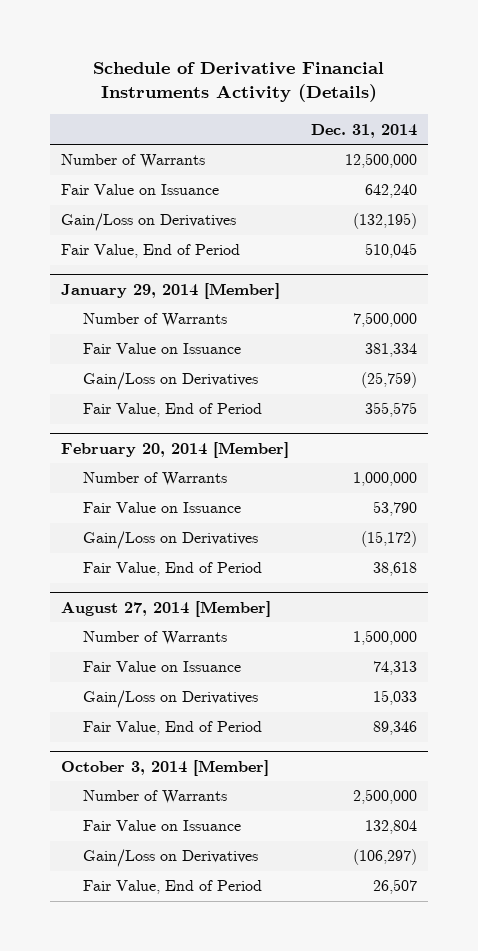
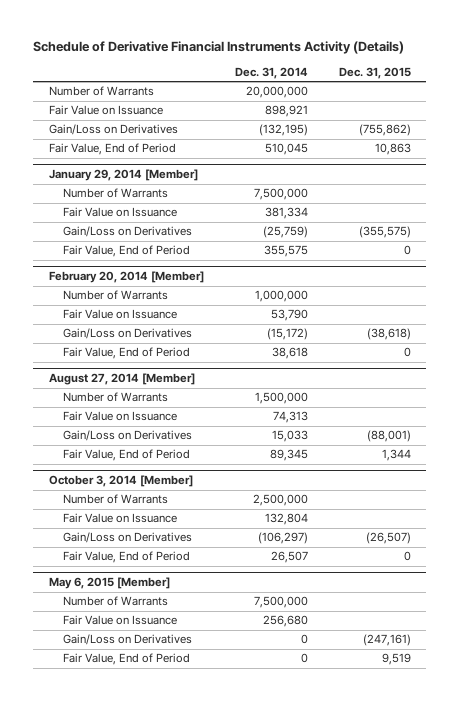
none -> [338,67,411,80] Dec. 31, 2015
[344,153,417,169] 12,500,000 -> [245,86,308,99] 20,000,000
[364,184,417,199] 642,240 -> [264,105,308,118] 898,921
[372,721,417,736] 89,346 -> [269,449,308,462] 89,345
none -> [48,577,170,590] May 6, 2015 [Member]
none -> [63,596,169,607] Number of Warrants
none -> [63,615,178,626] Fair Value on Issuance
none -> [63,634,193,646] Gain/Loss on Derivatives
none -> [63,653,191,666] Fair Value, End of Period

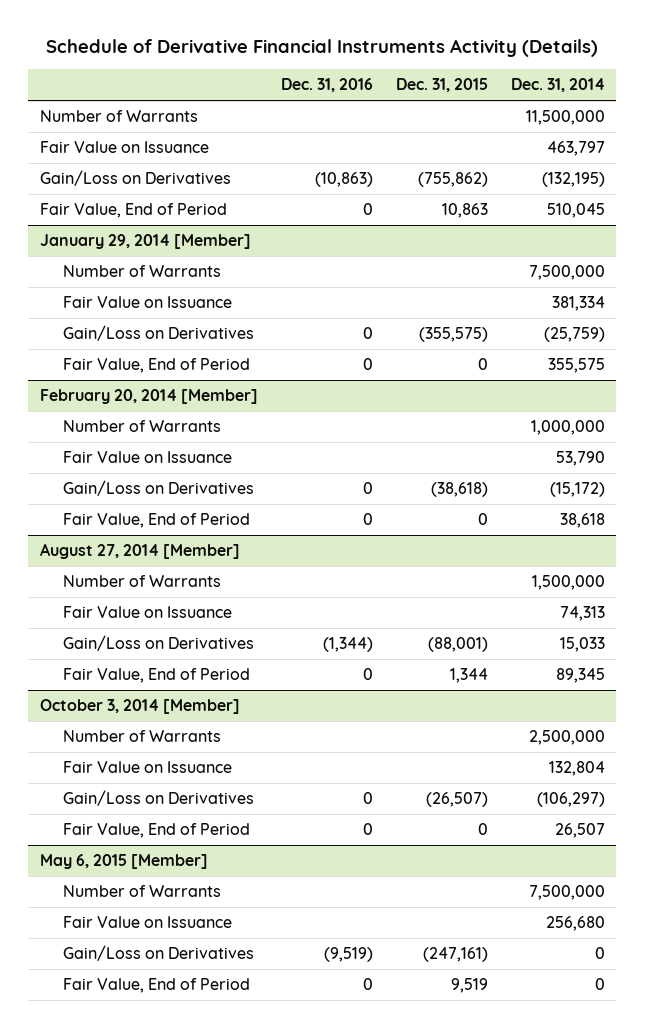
none -> [280,78,373,93] Dec. 31, 2016
[245,86,308,99] 20,000,000 -> [525,110,605,126] 11,500,000
[264,105,308,118] 898,921 -> [546,141,605,157] 463,797

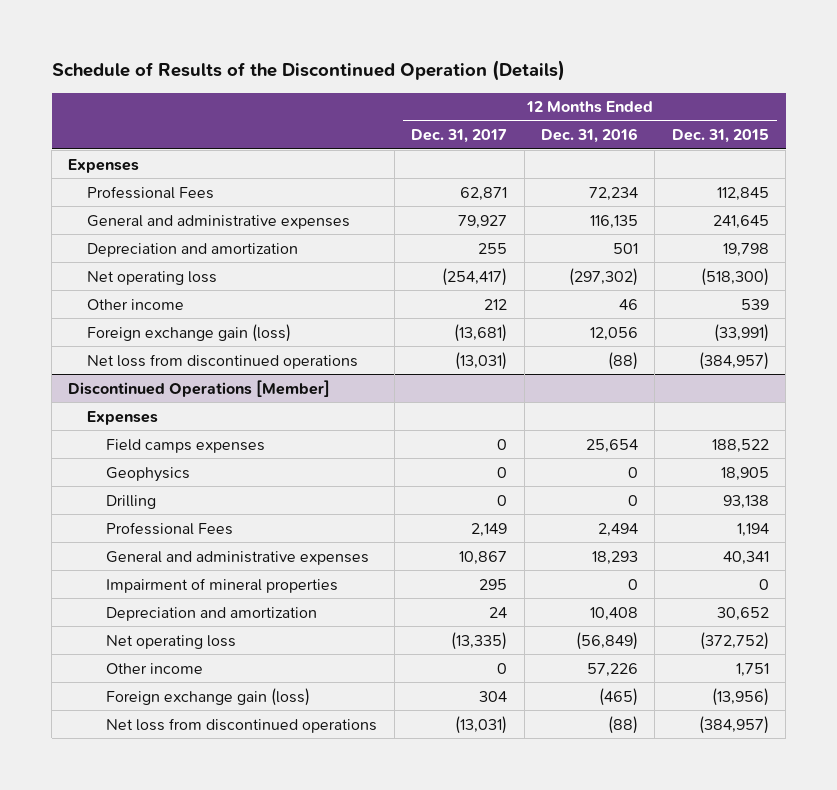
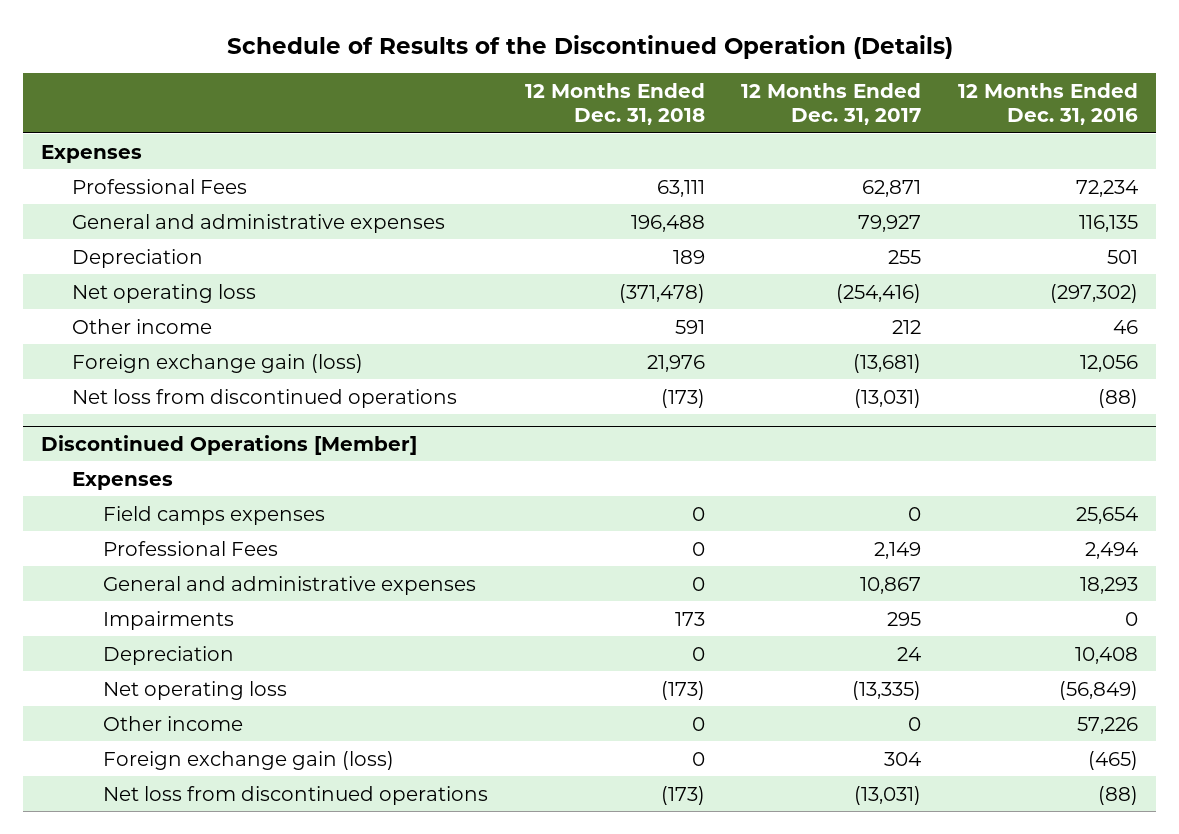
[671,129,769,144] Dec. 31, 2015 -> none
none -> [524,82,705,126] 12 Months Ended Dec. 31, 2018
[87,242,299,257] Depreciation and amortization -> [72,248,204,268] Depreciation
[442,267,508,286] (254,417) -> [836,283,922,303] (254,416)
[106,466,191,482] Geophysics -> none
[106,494,157,509] Drilling -> none
[106,577,339,593] Impairment of mineral properties -> [103,610,235,630] Impairments
[106,606,318,621] Depreciation and amortization -> [103,645,235,665] Depreciation

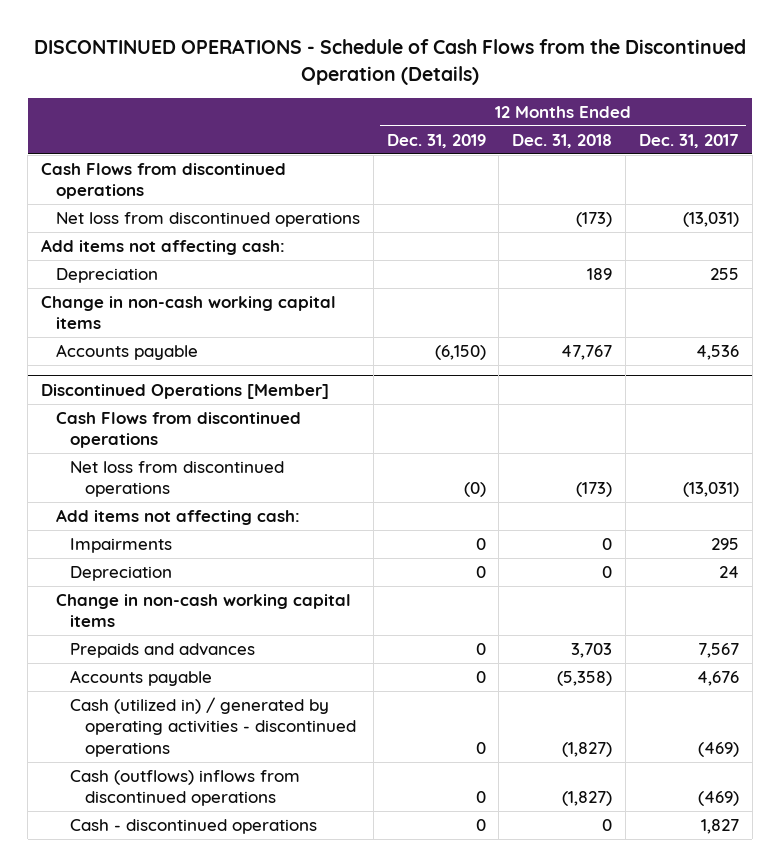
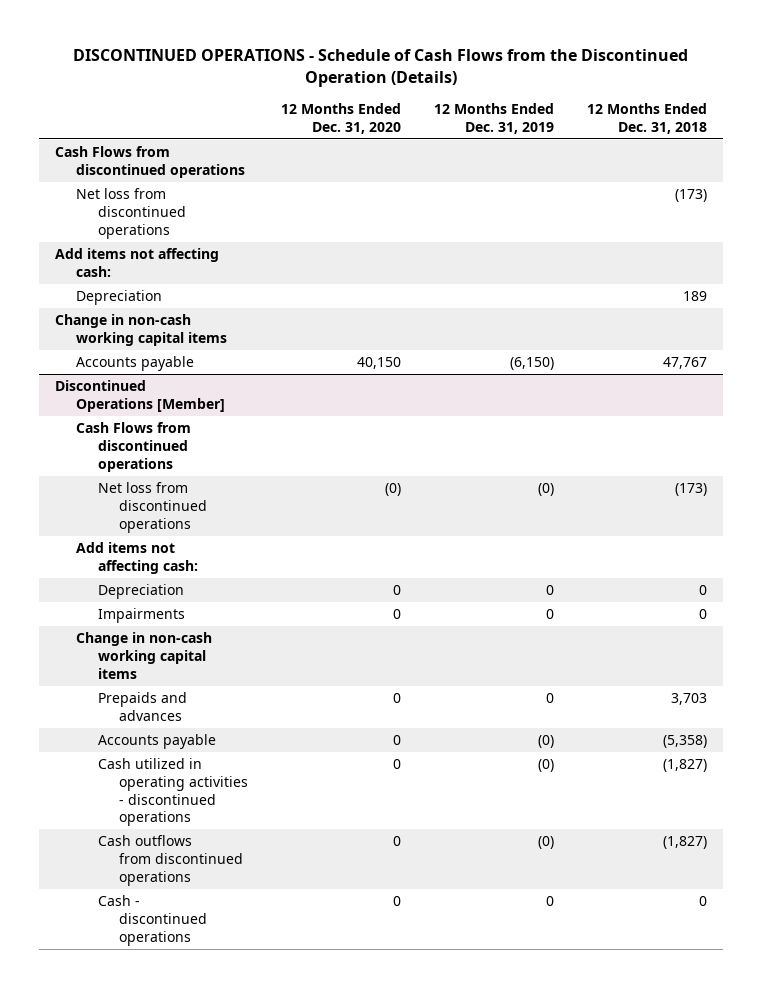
[638,133,739,148] Dec. 31, 2017 -> none
none -> [280,102,401,134] 12 Months Ended Dec. 31, 2020
[70,538,173,554] Impairments -> [97,608,185,624] Impairments
[475,671,486,684] 0 -> [537,735,554,749] (0)
[70,697,356,757] Cash (utilized in) / generated by operating activities - discontinued operations -> [97,758,249,827] Cash utilized in operating activities - discontinued operations
[475,741,486,754] 0 -> [537,759,554,773] (0)
[70,770,301,807] Cash (outflows) inflows from discontinued operations -> [97,835,244,886] Cash outflows from discontinued operations
[475,791,486,804] 0 -> [537,836,554,850] (0)

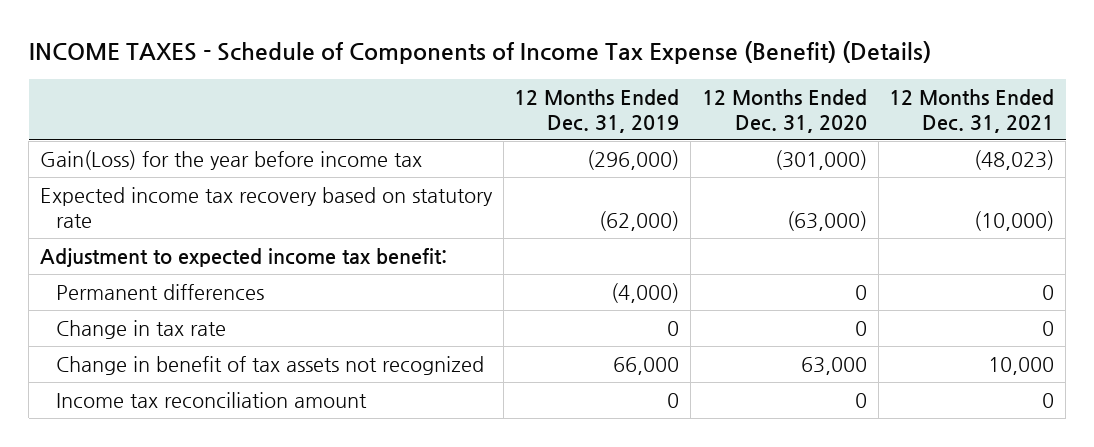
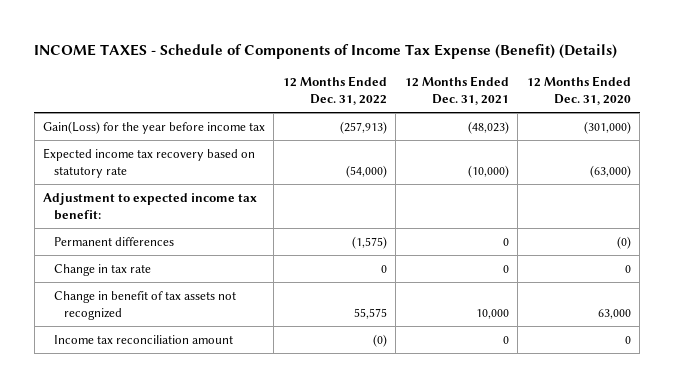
[514,88,680,133] 12 Months Ended Dec. 31, 2019 -> none
none -> [282,75,387,105] 12 Months Ended Dec. 31, 2022
[854,284,867,300] 0 -> [616,235,631,249] (0)

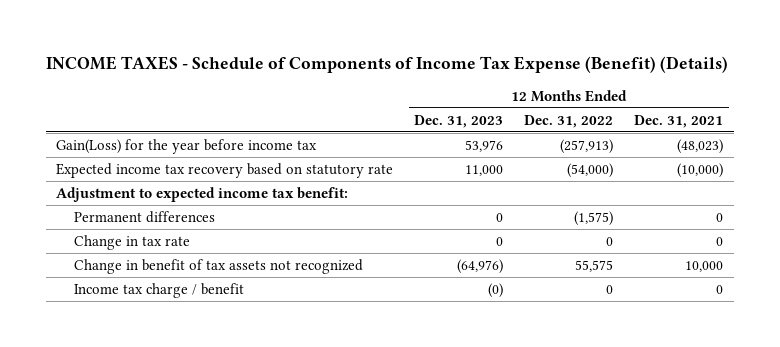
[526,75,631,105] 12 Months Ended Dec. 31, 2020 -> none
none -> [414,114,504,128] Dec. 31, 2023
[53,334,233,344] Income tax reconciliation amount -> [73,282,244,298] Income tax charge / benefit
[372,333,387,347] (0) -> [606,284,614,294] 0

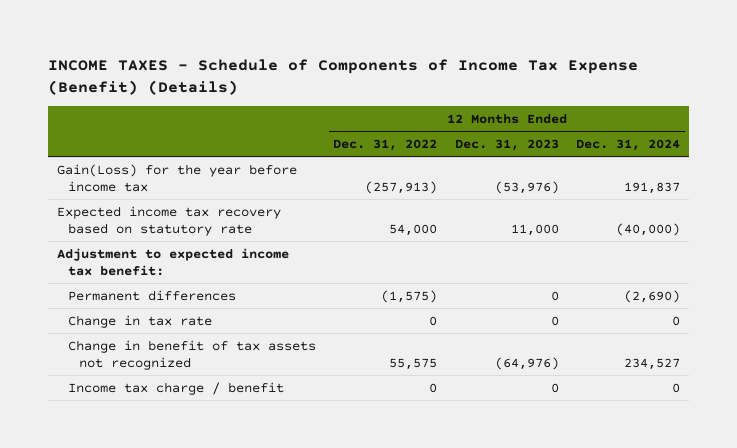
[634,114,724,128] Dec. 31, 2021 -> none
none -> [576,139,681,152] Dec. 31, 2024
[465,139,504,152] 53,976 -> [494,180,559,194] (53,976)
[567,162,614,178] (54,000) -> [389,223,438,236] 54,000
[488,282,504,298] (0) -> [550,382,559,393] 0

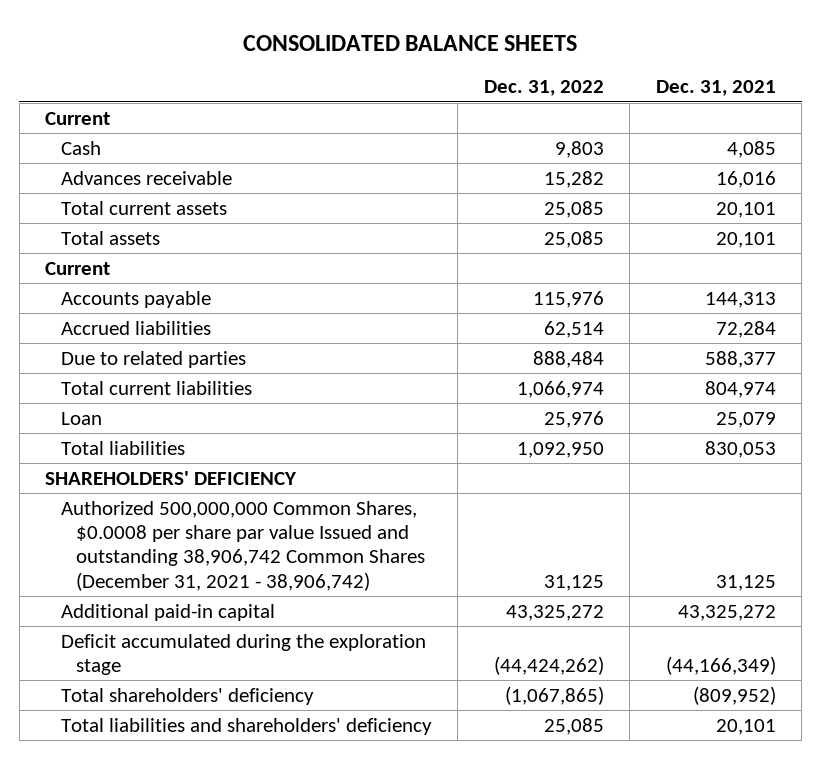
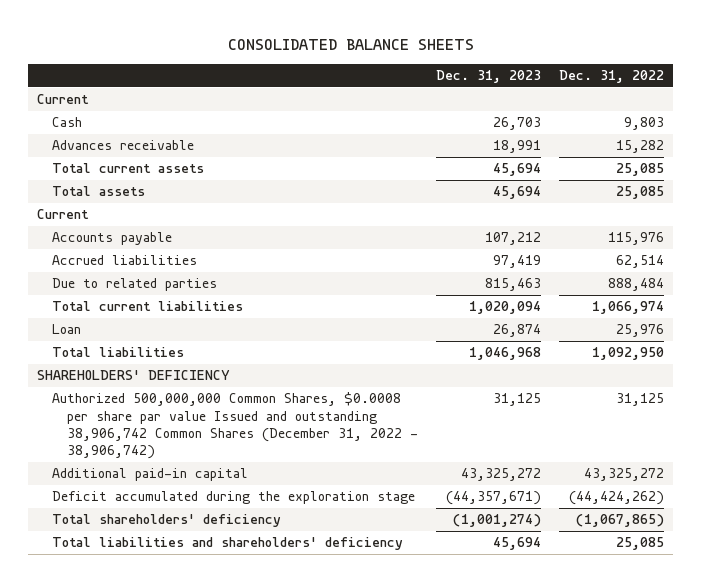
[655,80,776,97] Dec. 31, 2021 -> none
none -> [436,70,542,84] Dec. 31, 2023
[60,500,426,591] Authorized 500,000,000 Common Shares, $0.0008 per share par value Issued and outstanding 38,906,742 Common Shares (December 31, 2021 - 38,906,742) -> [52,392,419,459] Authorized 500,000,000 Common Shares, $0.0008 per share par value Issued and outstanding 38,906,742 Common Shares (December 31, 2022 - 38,906,742)

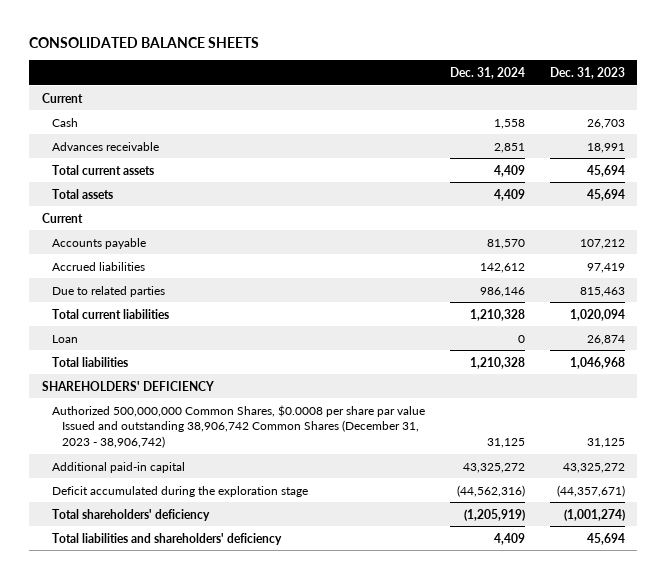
[559,70,665,84] Dec. 31, 2022 -> none
none -> [449,67,525,80] Dec. 31, 2024
[52,392,419,459] Authorized 500,000,000 Common Shares, $0.0008 per share par value Issued and outstanding 38,906,742 Common Shares (December 31, 2022 - 38,906,742) -> [51,404,425,449] Authorized 500,000,000 Common Shares, $0.0008 per share par value Issued and outstanding 38,906,742 Common Shares (December 31, 2023 - 38,906,742)

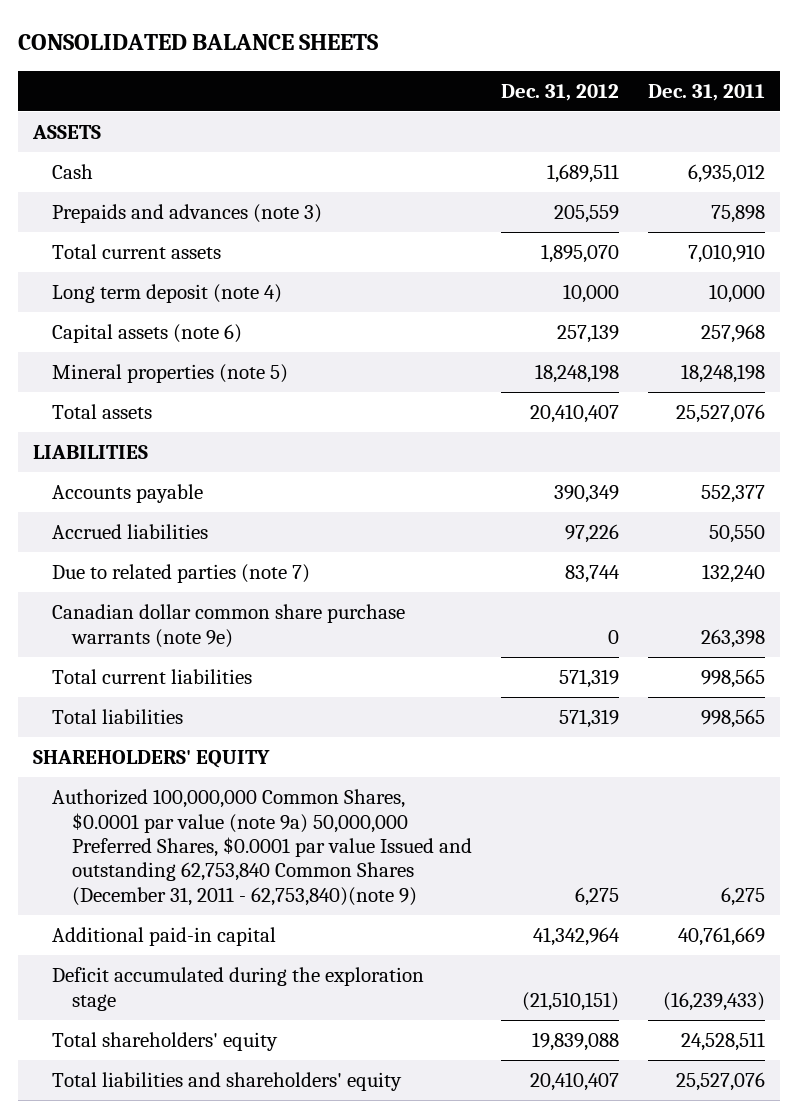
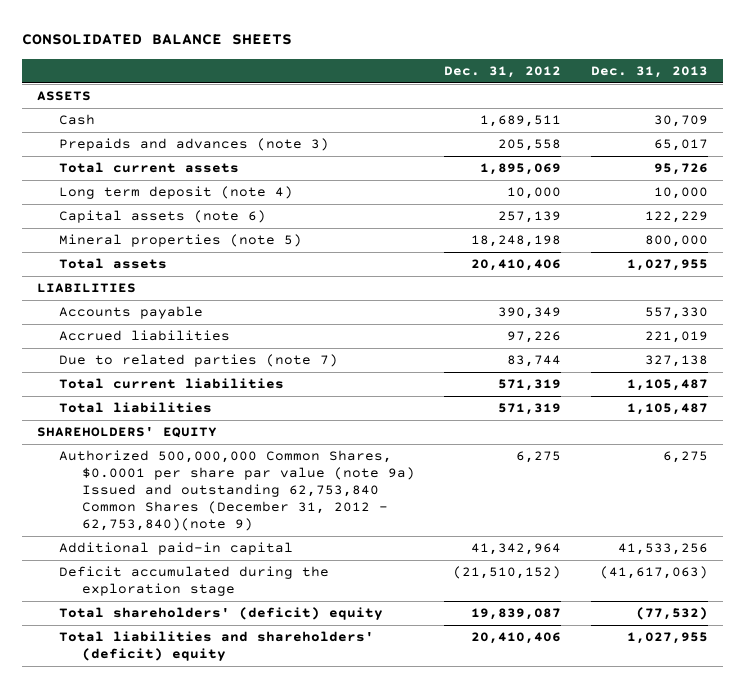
[647,83,765,101] Dec. 31, 2011 -> none
none -> [590,66,708,79] Dec. 31, 2013
[553,205,619,224] 205,559 -> [498,139,562,152] 205,558
[540,244,619,264] 1,895,070 -> [480,163,562,176] 1,895,069
[529,404,619,424] 20,410,407 -> [471,259,562,272] 20,410,406
[52,604,406,648] Canadian dollar common share purchase warrants (note 9e) -> none
[52,789,472,906] Authorized 100,000,000 Common Shares, $0.0001 par value (note 9a) 50,000,000 Preferred Shares, $0.0001 par value Issued and outstanding 62,753,840 Common Shares (December 31, 2011 - 62,753,840)(note 9) -> [59,450,415,531] Authorized 500,000,000 Common Shares, $0.0001 per share par value (note 9a) Issued and outstanding 62,753,840 Common Shares (December 31, 2012 - 62,753,840)(note 9)
[521,991,619,1011] (21,510,151) -> [453,566,562,580] (21,510,152)
[52,1032,279,1052] Total shareholders' equity -> [59,607,384,621] Total shareholders' (deficit) equity
[531,1032,619,1052] 19,839,088 -> [471,608,562,621] 19,839,087
[52,1072,403,1092] Total liabilities and shareholders' equity -> [59,631,375,662] Total liabilities and shareholders' (deficit) equity
[529,1072,619,1092] 20,410,407 -> [471,632,562,645] 20,410,406

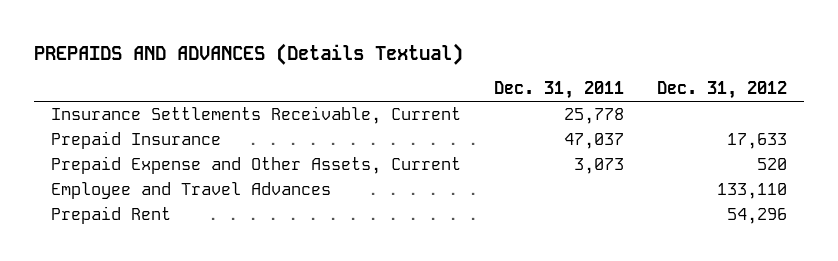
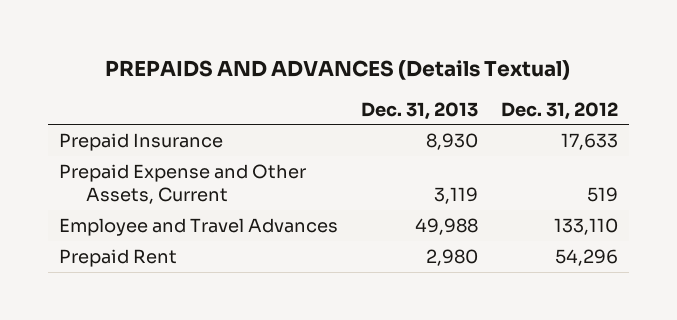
[494,81,625,100] Dec. 31, 2011 -> none
none -> [360,101,478,120] Dec. 31, 2013
[51,106,462,125] Insurance Settlements Receivable, Current -> none
[757,158,788,171] 520 -> [586,187,618,203] 519

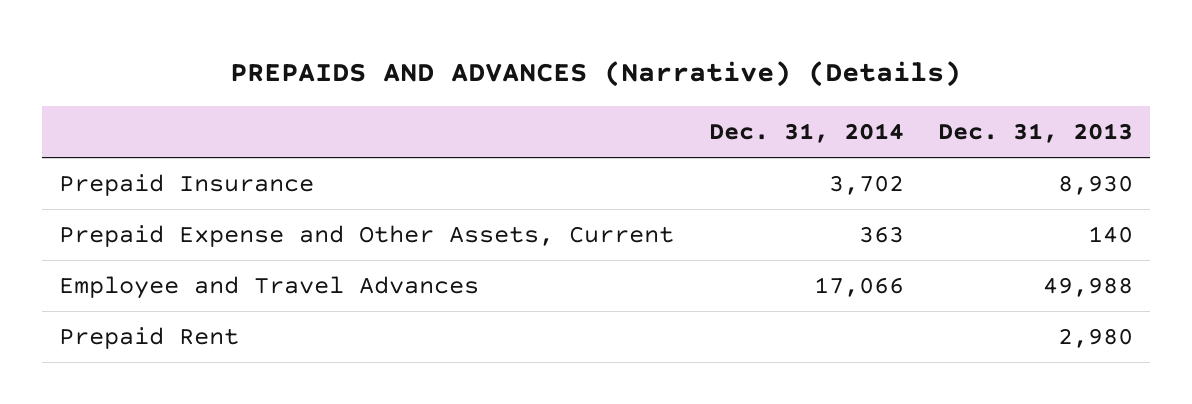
[105,59,571,80] PREPAIDS AND ADVANCES (Details Textual) -> [230,61,962,88] PREPAIDS AND ADVANCES (Narrative) (Details)
[500,101,618,120] Dec. 31, 2012 -> none
none -> [708,123,904,144] Dec. 31, 2014
[433,187,478,205] 3,119 -> [1088,225,1134,243] 140

